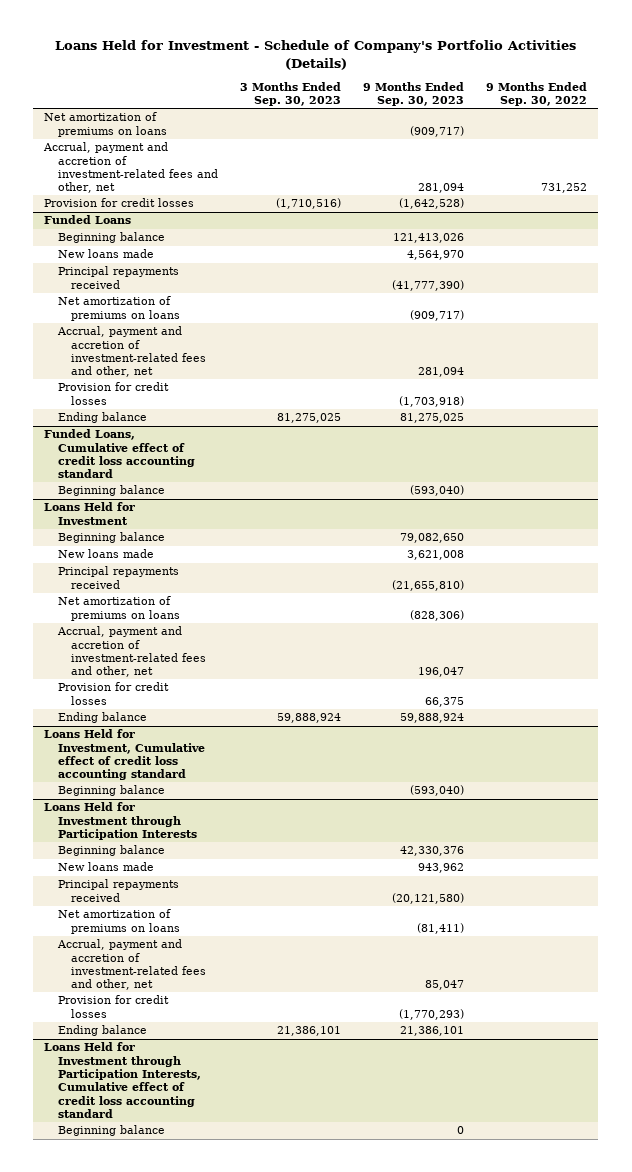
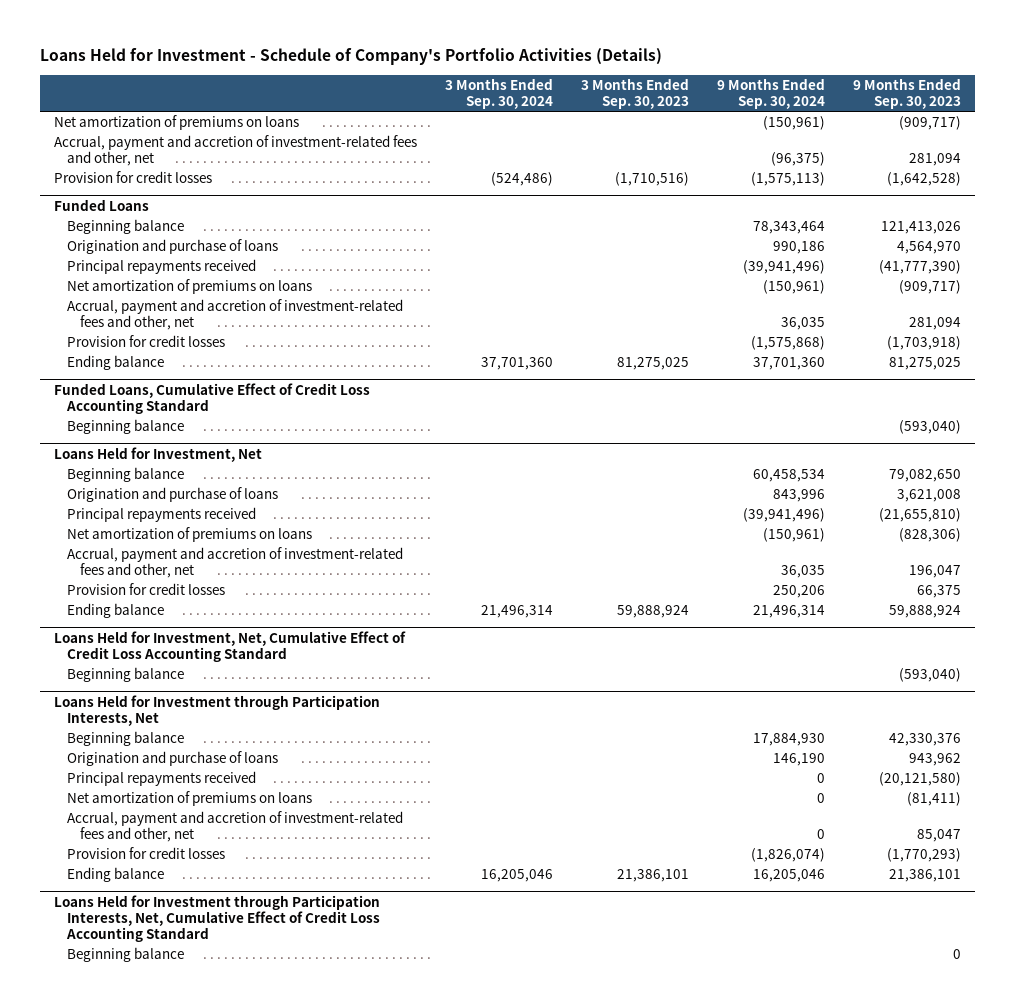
[486,81,588,107] 9 Months Ended Sep. 30, 2022 -> none
none -> [445,78,554,110] 3 Months Ended Sep. 30, 2024
none -> [716,78,825,110] 9 Months Ended Sep. 30, 2024
[57,249,154,259] New loans made -> [66,239,278,255] Origination and purchase of loans
[44,429,195,479] Funded Loans, Cumulative effect of credit loss accounting standard -> [54,383,371,415] Funded Loans, Cumulative Effect of Credit Loss Accounting Standard
[44,502,136,525] Loans Held for Investment -> [54,447,263,463] Loans Held for Investment, Net
[57,549,154,559] New loans made -> [66,487,278,503] Origination and purchase of loans
[44,729,205,781] Loans Held for Investment, Cumulative effect of credit loss accounting standard -> [54,631,407,663] Loans Held for Investment, Net, Cumulative Effect of Credit Loss Accounting Standard
[44,802,197,840] Loans Held for Investment through Participation Interests -> [54,695,381,727] Loans Held for Investment through Participation Interests, Net
[57,862,154,872] New loans made -> [66,751,278,767] Origination and purchase of loans
[44,1042,201,1118] Loans Held for Investment through Participation Interests, Cumulative effect of credit loss accounting standard -> [54,895,381,943] Loans Held for Investment through Participation Interests, Net, Cumulative Effect of Credit Loss Accounting Standard

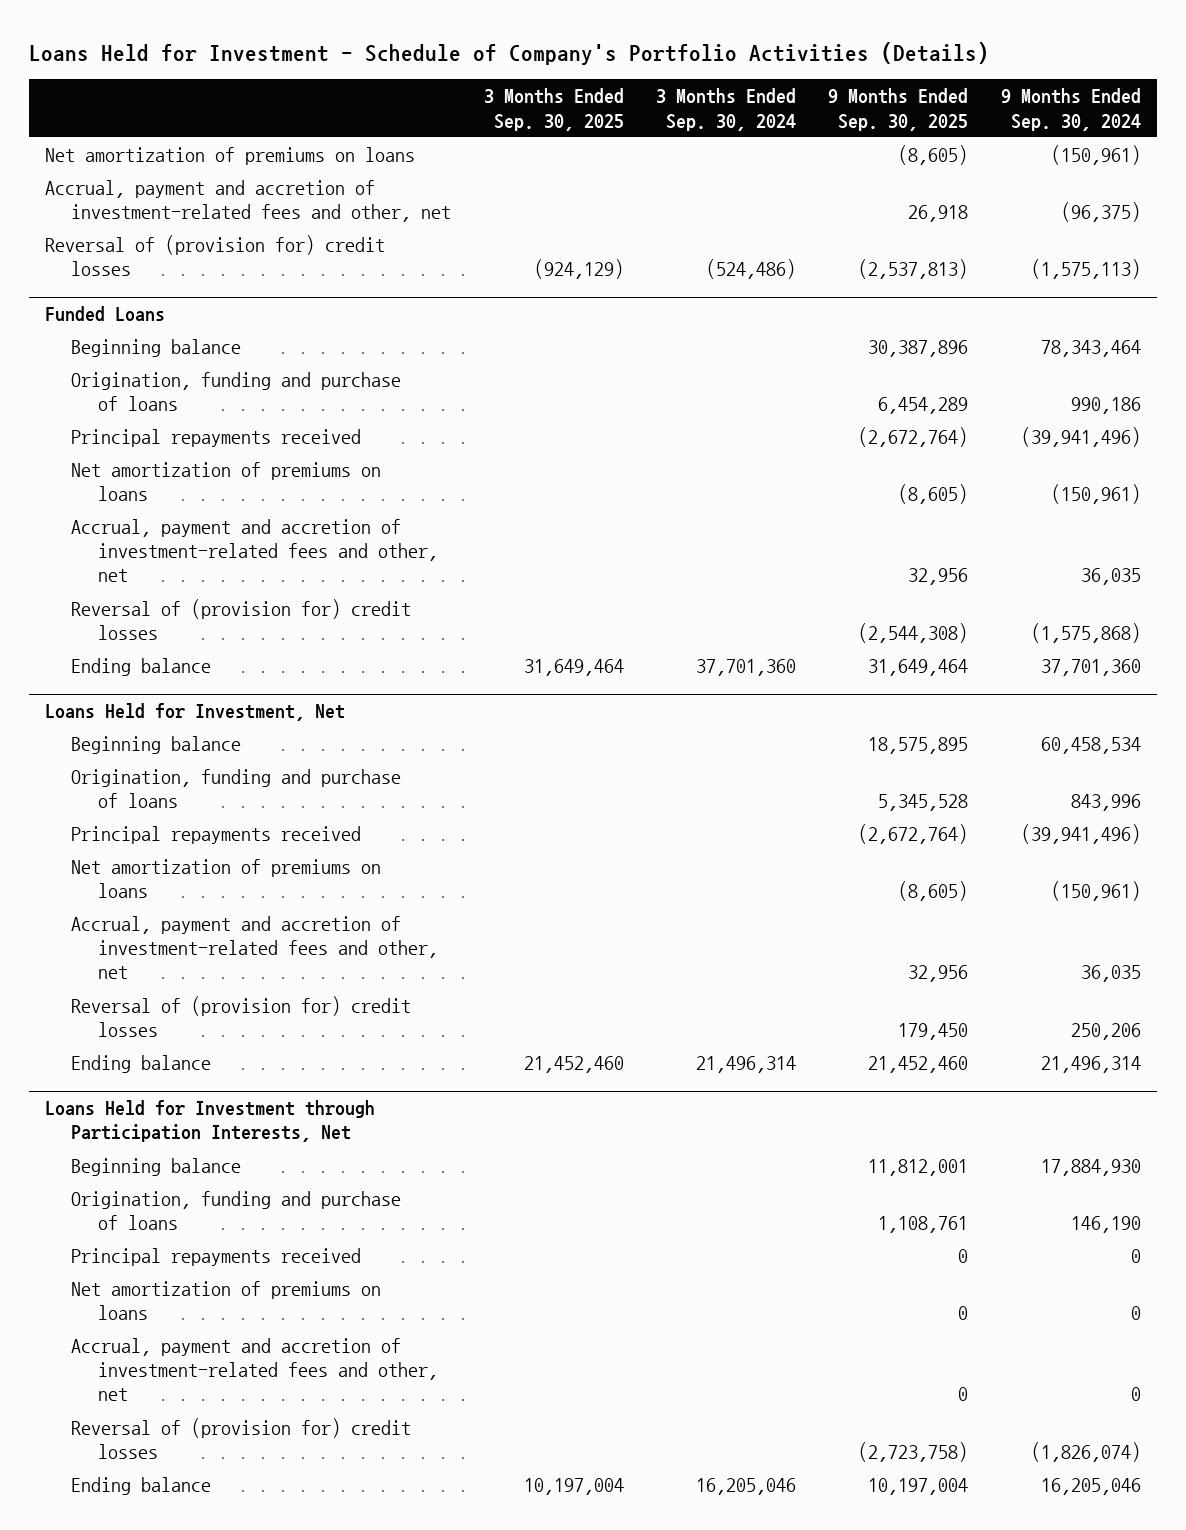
[581,78,690,110] 3 Months Ended Sep. 30, 2023 -> none
[852,78,961,110] 9 Months Ended Sep. 30, 2023 -> none
none -> [483,88,624,131] 3 Months Ended Sep. 30, 2025
none -> [828,88,969,131] 9 Months Ended Sep. 30, 2025
[54,171,213,184] Provision for credit losses -> [45,235,386,277] Reversal of (provision for) credit losses
[66,239,278,255] Origination and purchase of loans -> [71,372,402,412] Origination, funding and purchase of loans
[66,335,225,348] Provision for credit losses -> [71,599,412,641] Reversal of (provision for) credit losses
[54,383,371,415] Funded Loans, Cumulative Effect of Credit Loss Accounting Standard -> none
[66,419,184,435] Beginning balance -> none
[66,487,278,503] Origination and purchase of loans -> [71,769,402,809] Origination, funding and purchase of loans
[66,583,225,596] Provision for credit losses -> [71,996,412,1038] Reversal of (provision for) credit losses
[54,631,407,663] Loans Held for Investment, Net, Cumulative Effect of Credit Loss Accounting Standard -> none
[66,667,184,683] Beginning balance -> none
[66,751,278,767] Origination and purchase of loans -> [71,1191,402,1231] Origination, funding and purchase of loans
[66,847,225,860] Provision for credit losses -> [71,1418,412,1460] Reversal of (provision for) credit losses
[54,895,381,943] Loans Held for Investment through Participation Interests, Net, Cumulative Effect of Credit Loss Accounting Standard -> none
[66,947,184,963] Beginning balance -> none

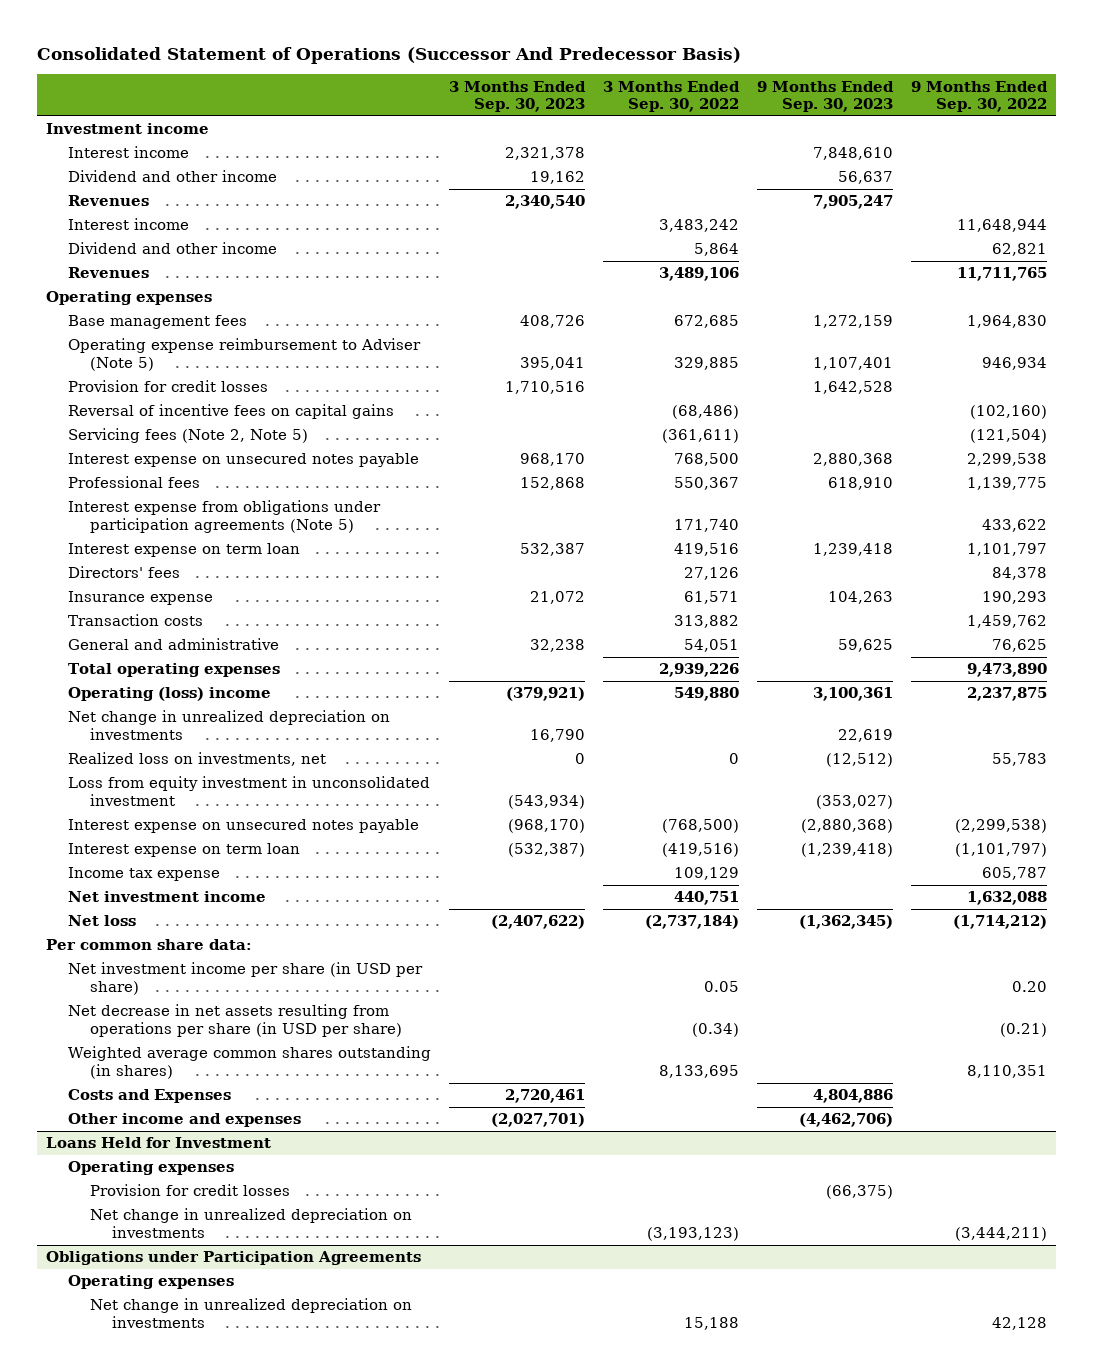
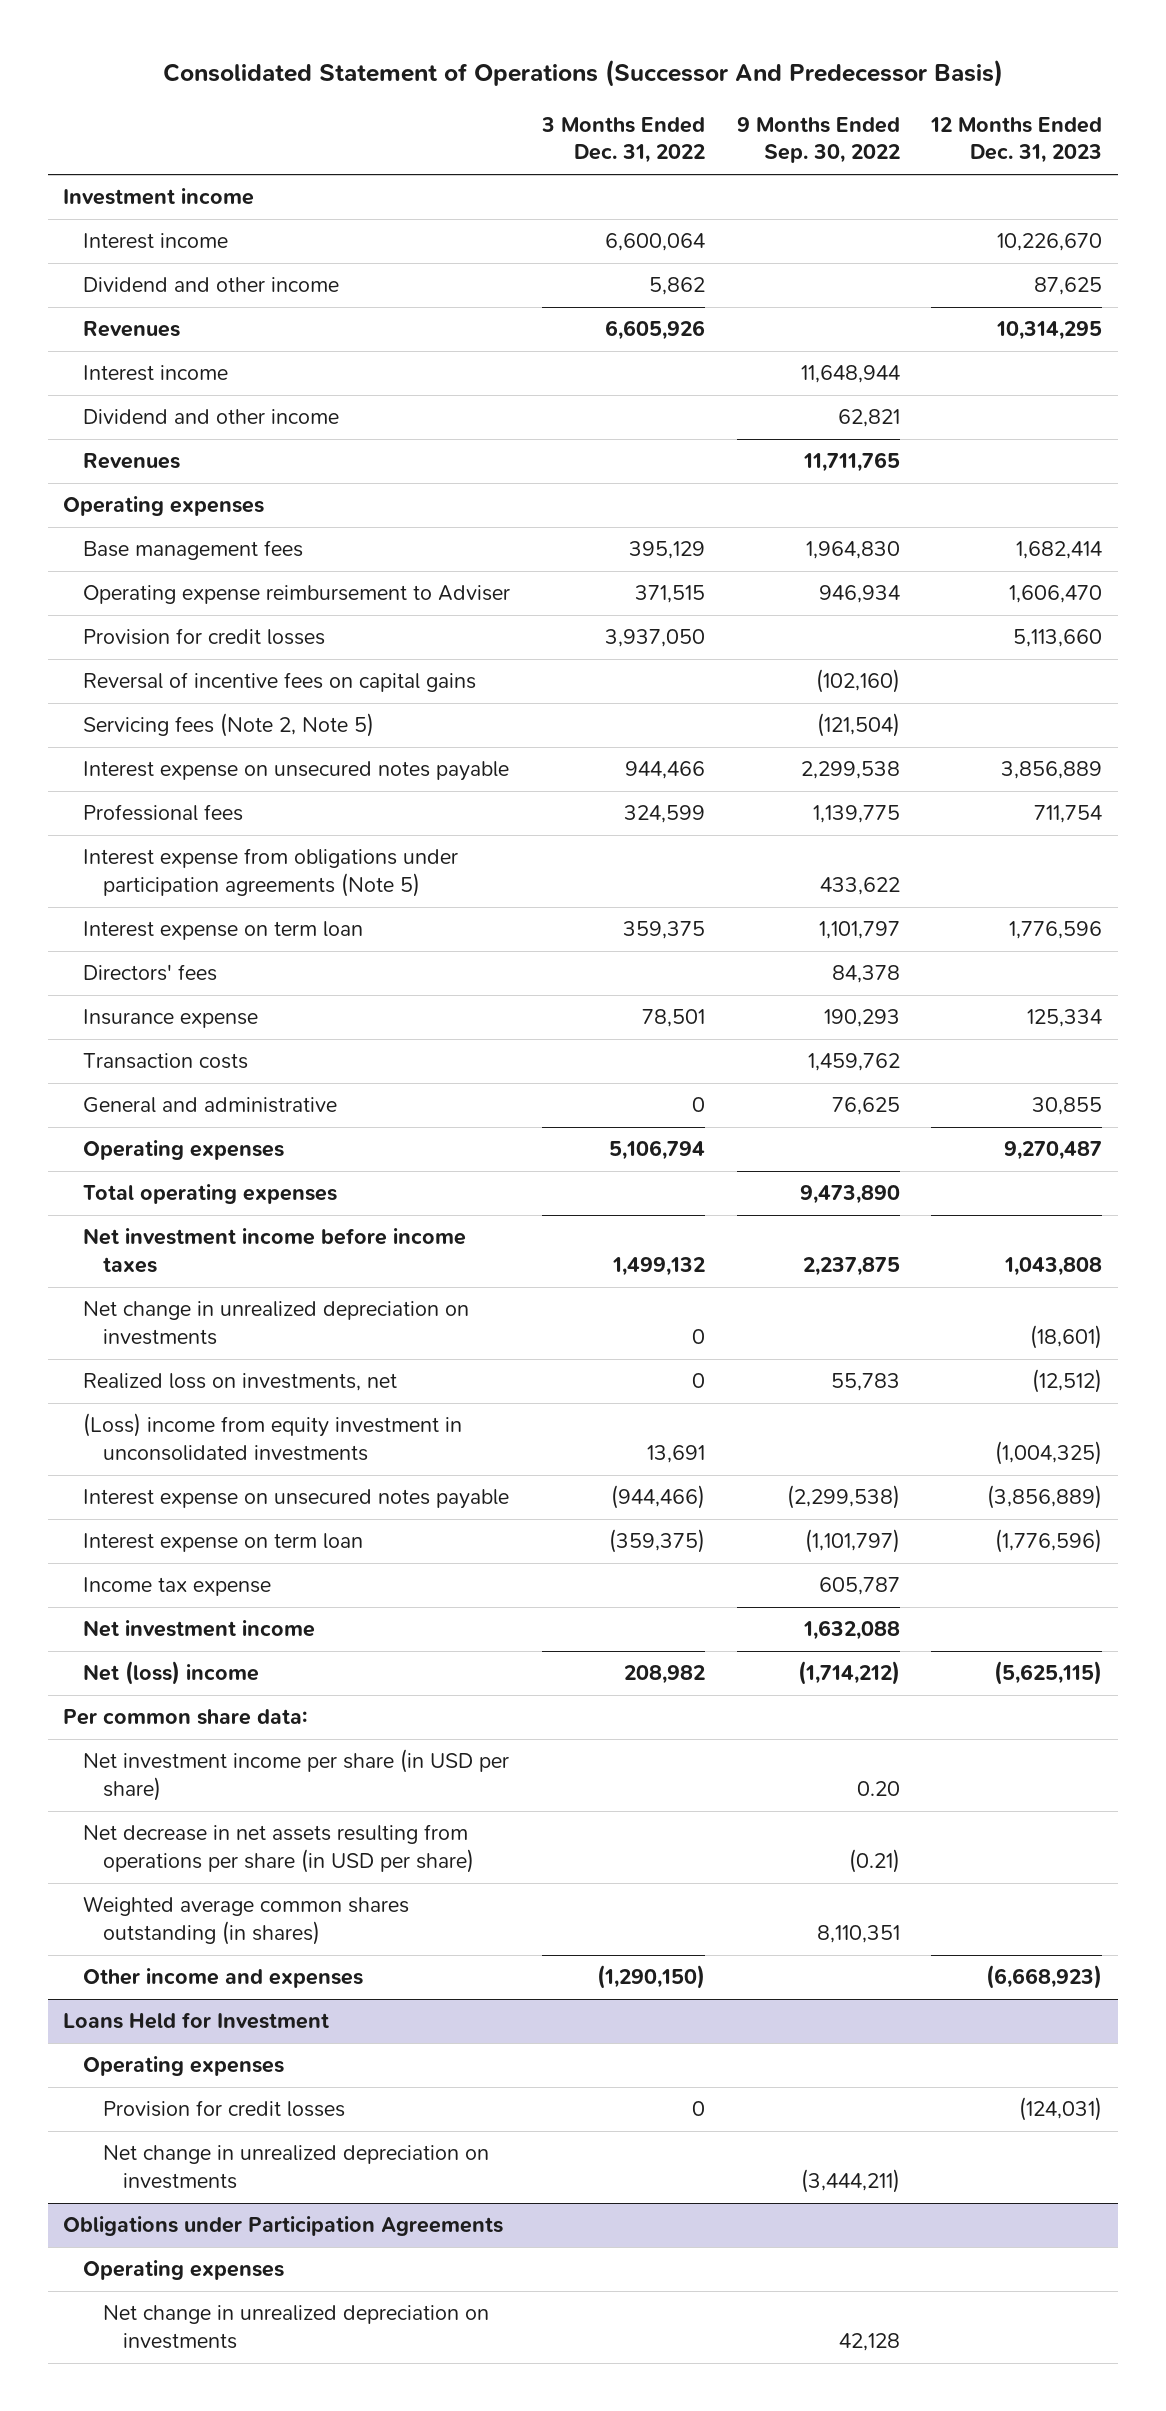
[448,80,586,113] 3 Months Ended Sep. 30, 2023 -> none
[602,80,740,113] 3 Months Ended Sep. 30, 2022 -> none
[756,80,894,113] 9 Months Ended Sep. 30, 2023 -> none
none -> [540,116,705,164] 3 Months Ended Dec. 31, 2022
none -> [930,116,1103,164] 12 Months Ended Dec. 31, 2023
[67,338,421,371] Operating expense reimbursement to Adviser (Note 5) -> [83,585,511,605] Operating expense reimbursement to Adviser
none -> [83,1140,285,1161] Operating expenses
[67,687,271,702] Operating (loss) income -> [83,1228,467,1273] Net investment income before income taxes
[67,776,430,806] Loss from equity investment in unconsolidated investment -> [83,1413,463,1461] (Loss) income from equity investment in unconsolidated investments
[67,915,136,927] Net loss -> [83,1661,260,1686] Net (loss) income
[67,1089,231,1104] Costs and Expenses -> none

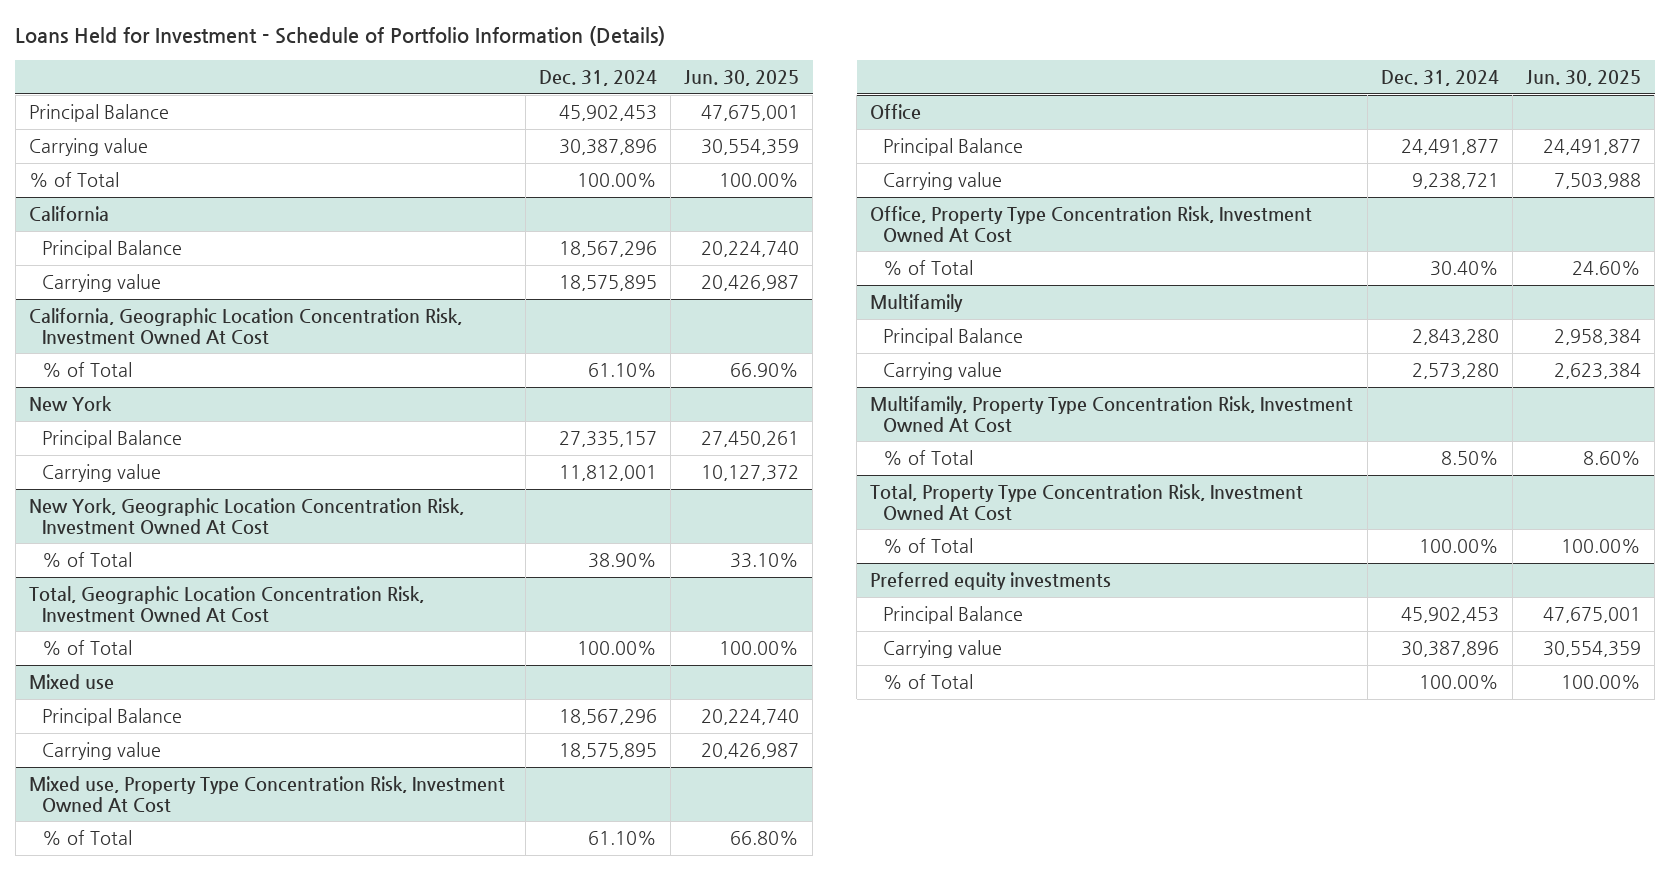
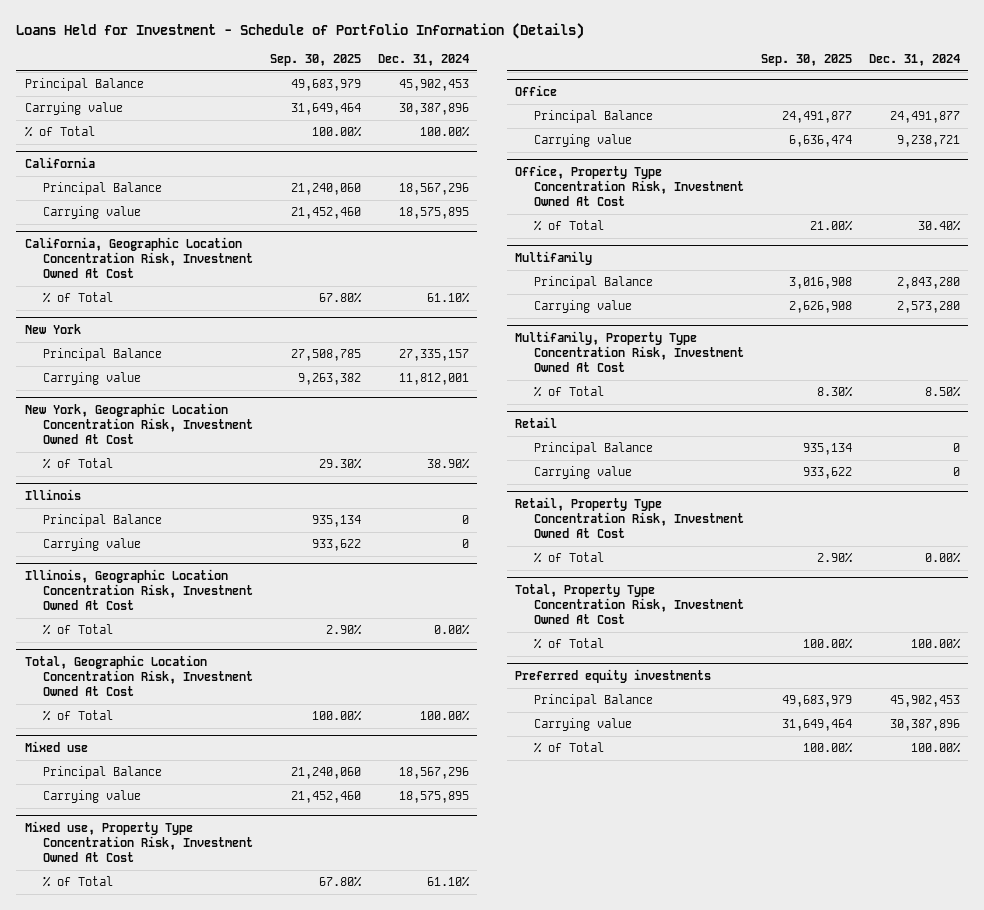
[684,69,800,86] Jun. 30, 2025 -> none
none -> [270,53,362,66] Sep. 30, 2025
none -> [24,488,81,500] Illinois
none -> [43,514,163,528] Principal Balance
none -> [43,538,142,552] Carrying value
none -> [24,568,254,610] Illinois, Geographic Location Concentration Risk, Investment Owned At Cost
none -> [43,624,114,636] % of Total
none -> [515,416,558,428] Retail
none -> [533,442,653,456] Principal Balance
none -> [533,466,632,480] Carrying value
none -> [515,496,744,538] Retail, Property Type Concentration Risk, Investment Owned At Cost
none -> [533,552,604,564] % of Total

